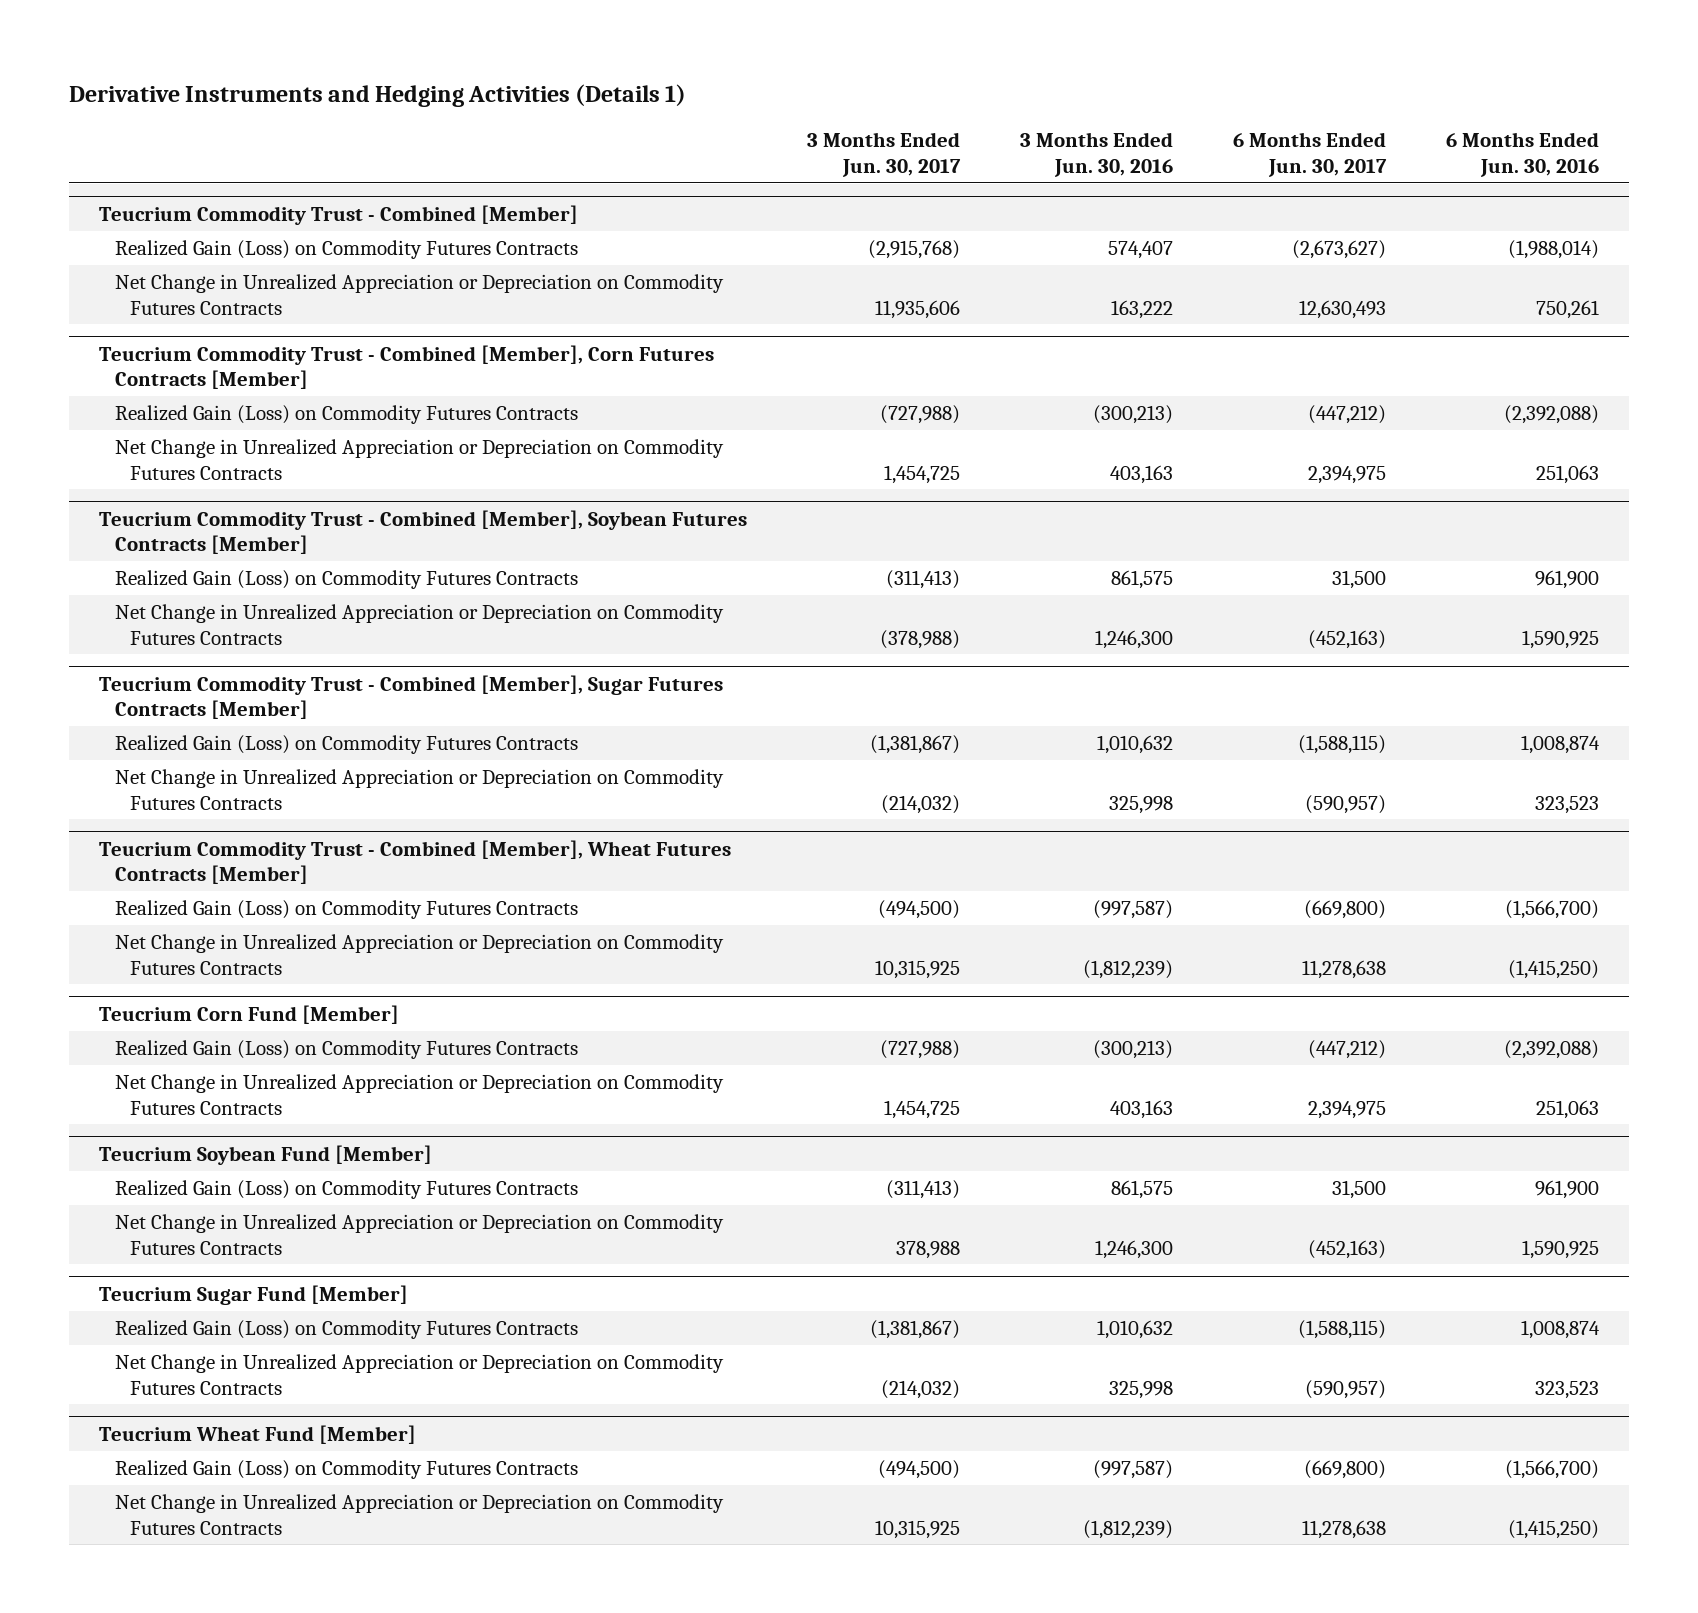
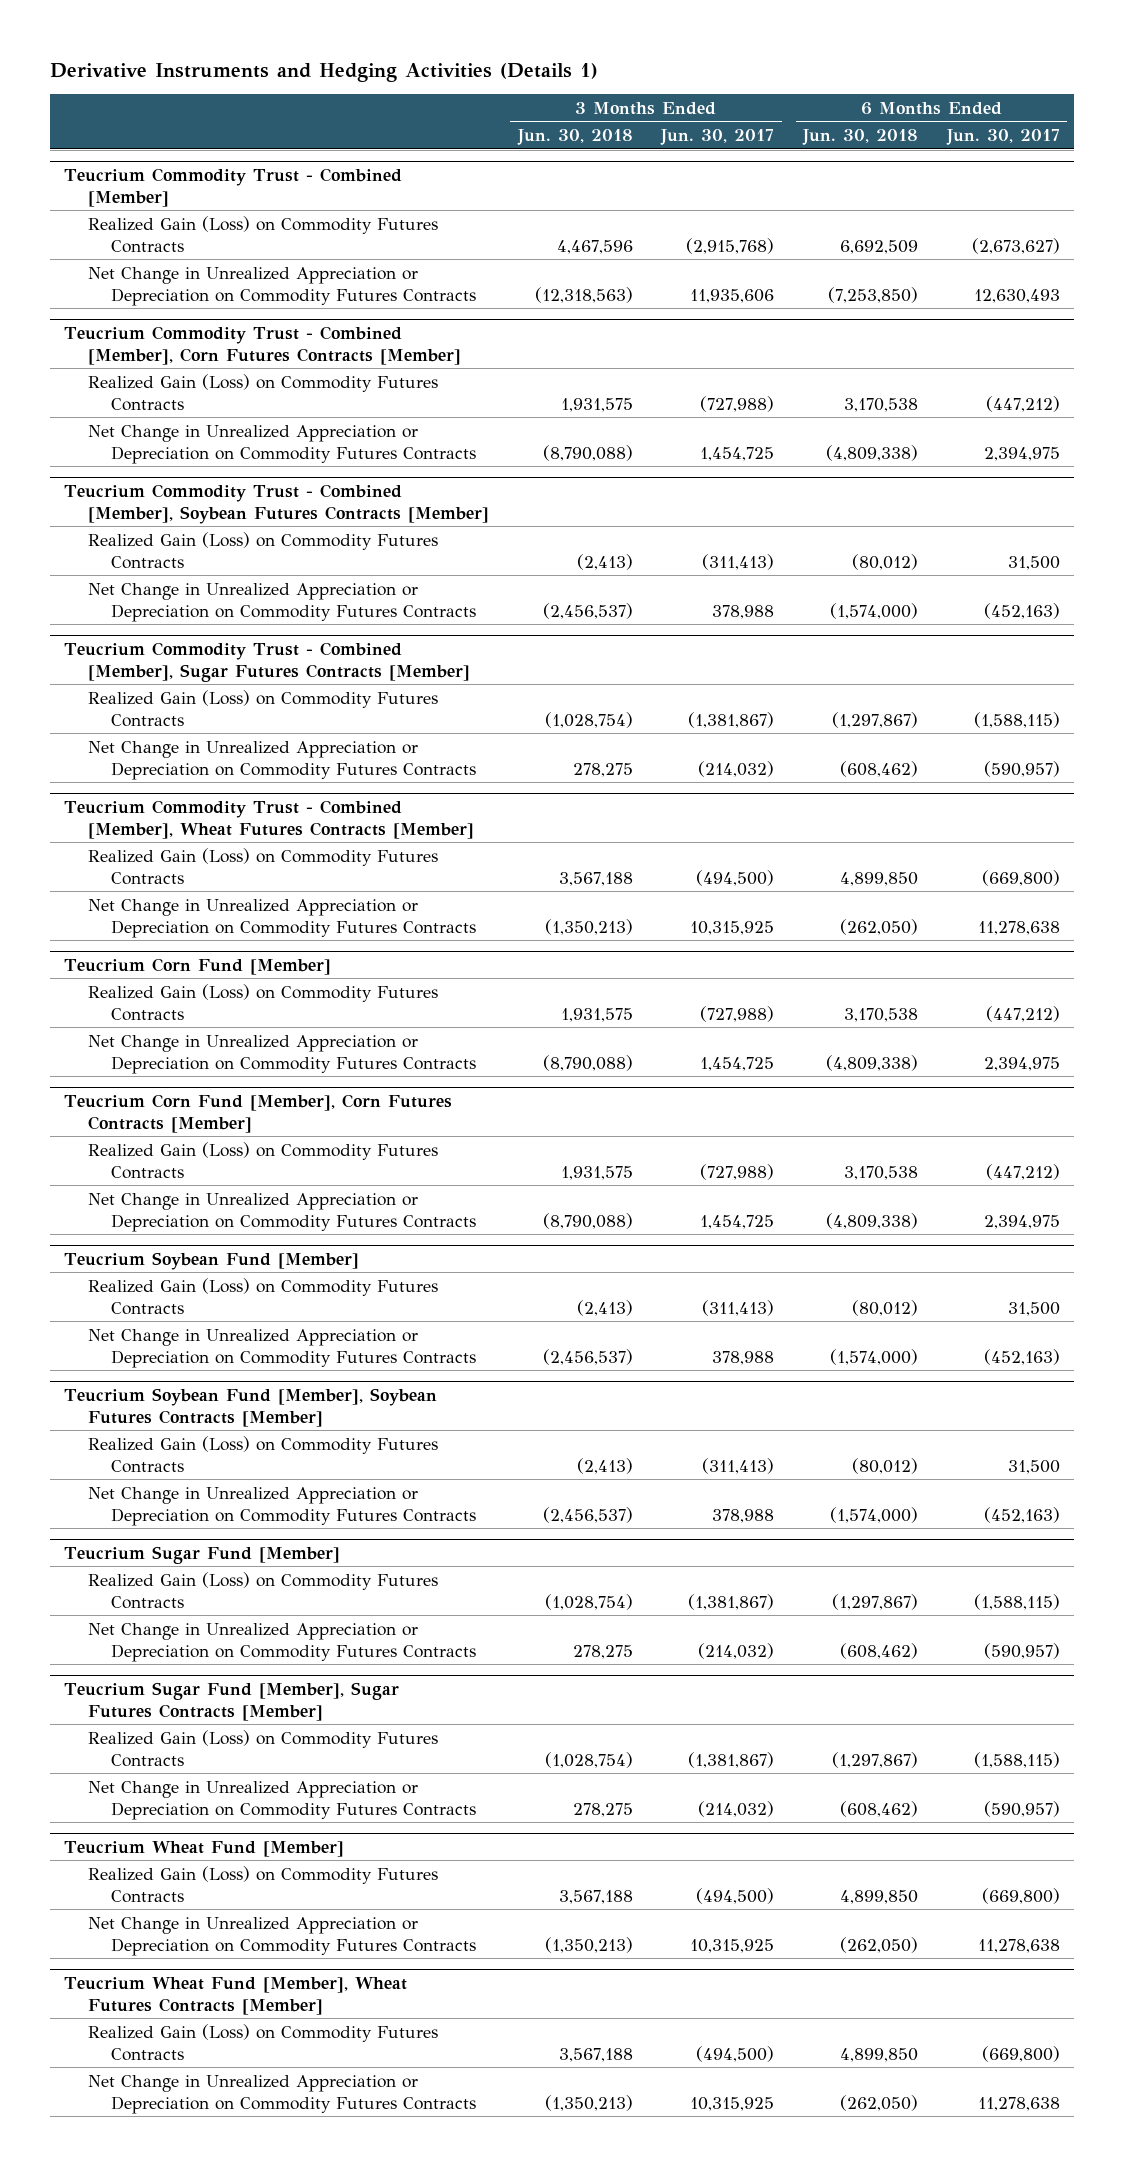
[1020,132,1174,177] 3 Months Ended Jun. 30, 2016 -> none
[1445,132,1599,177] 6 Months Ended Jun. 30, 2016 -> none
none -> [516,129,633,146] Jun. 30, 2018
none -> [802,129,919,146] Jun. 30, 2018
[880,629,961,649] (378,988) -> [712,604,775,619] 378,988
none -> [64,1093,453,1133] Teucrium Corn Fund [Member], Corn Futures Contracts [Member]
none -> [87,1141,438,1179] Realized Gain (Loss) on Commodity Futures Contracts
none -> [87,1192,477,1232] Net Change in Unrealized Appreciation or Depreciation on Commodity Futures Contracts
none -> [64,1387,438,1427] Teucrium Soybean Fund [Member], Soybean Futures Contracts [Member]
none -> [87,1435,438,1473] Realized Gain (Loss) on Commodity Futures Contracts
none -> [87,1486,477,1526] Net Change in Unrealized Appreciation or Depreciation on Commodity Futures Contracts
none -> [64,1681,400,1721] Teucrium Sugar Fund [Member], Sugar Futures Contracts [Member]
none -> [87,1729,438,1767] Realized Gain (Loss) on Commodity Futures Contracts
none -> [87,1780,477,1820] Net Change in Unrealized Appreciation or Depreciation on Commodity Futures Contracts
none -> [64,1976,408,2015] Teucrium Wheat Fund [Member], Wheat Futures Contracts [Member]
none -> [87,2023,438,2061] Realized Gain (Loss) on Commodity Futures Contracts
none -> [87,2074,477,2114] Net Change in Unrealized Appreciation or Depreciation on Commodity Futures Contracts

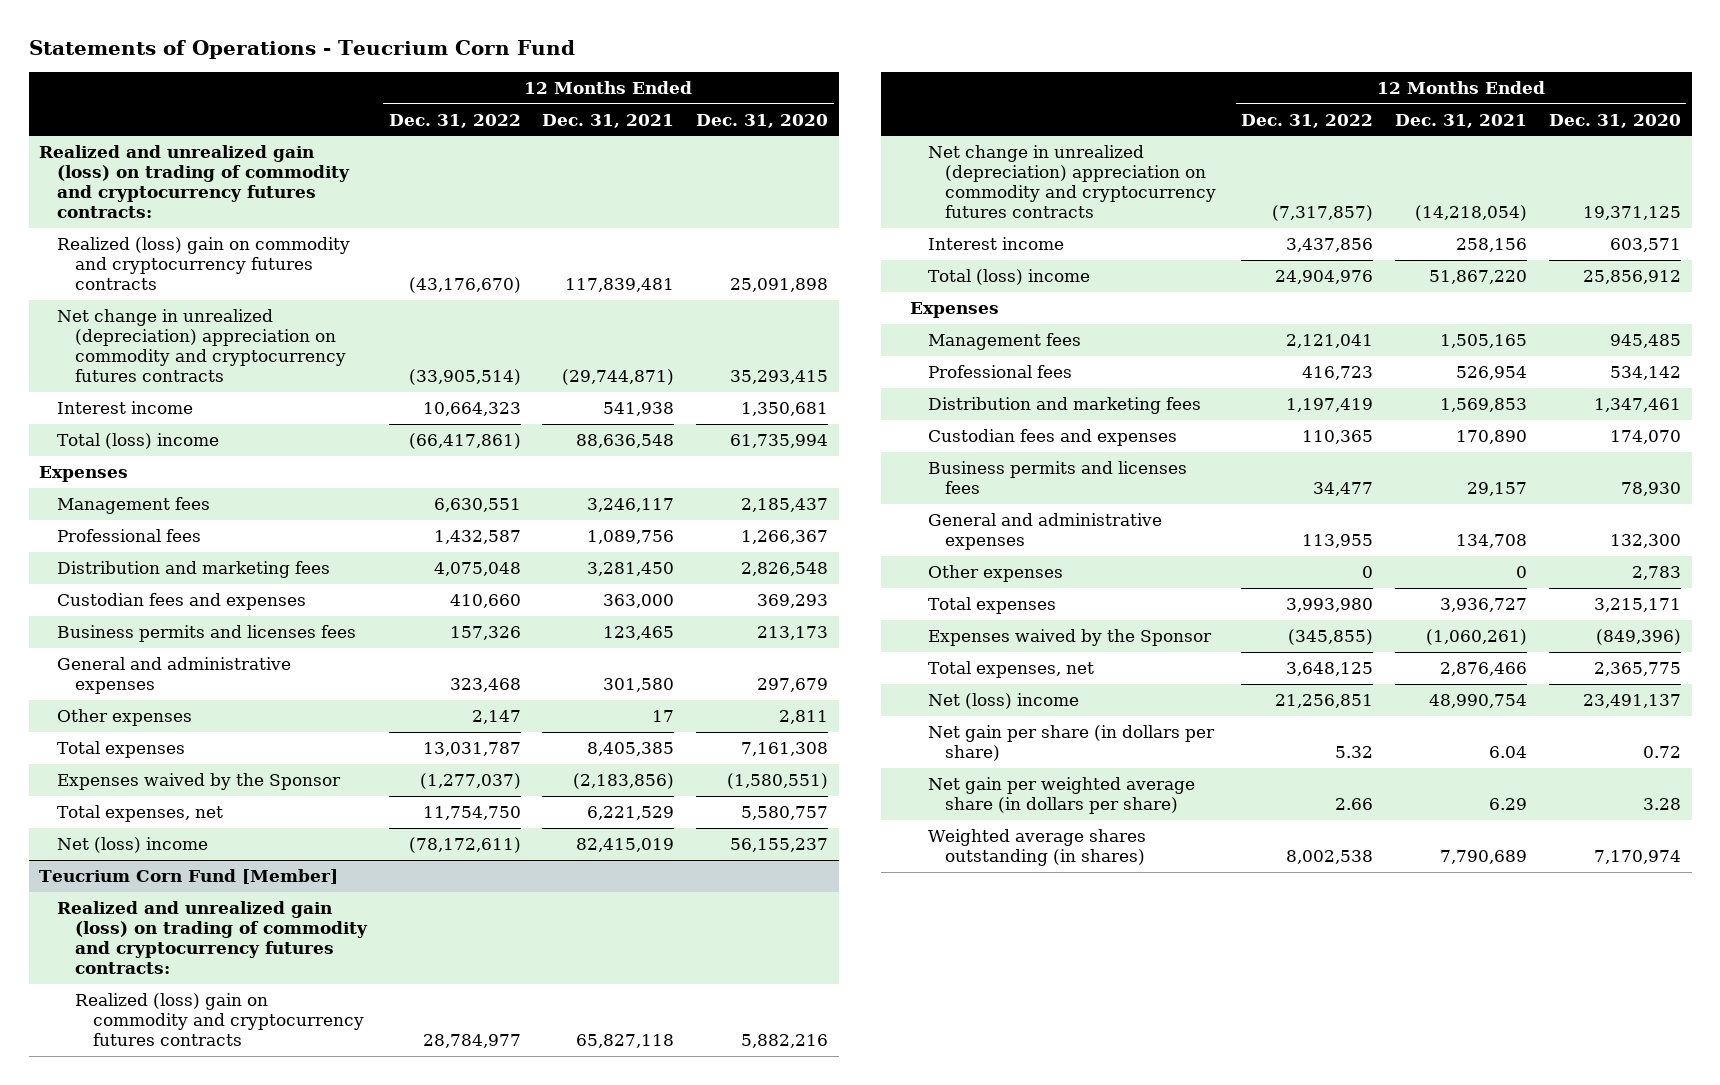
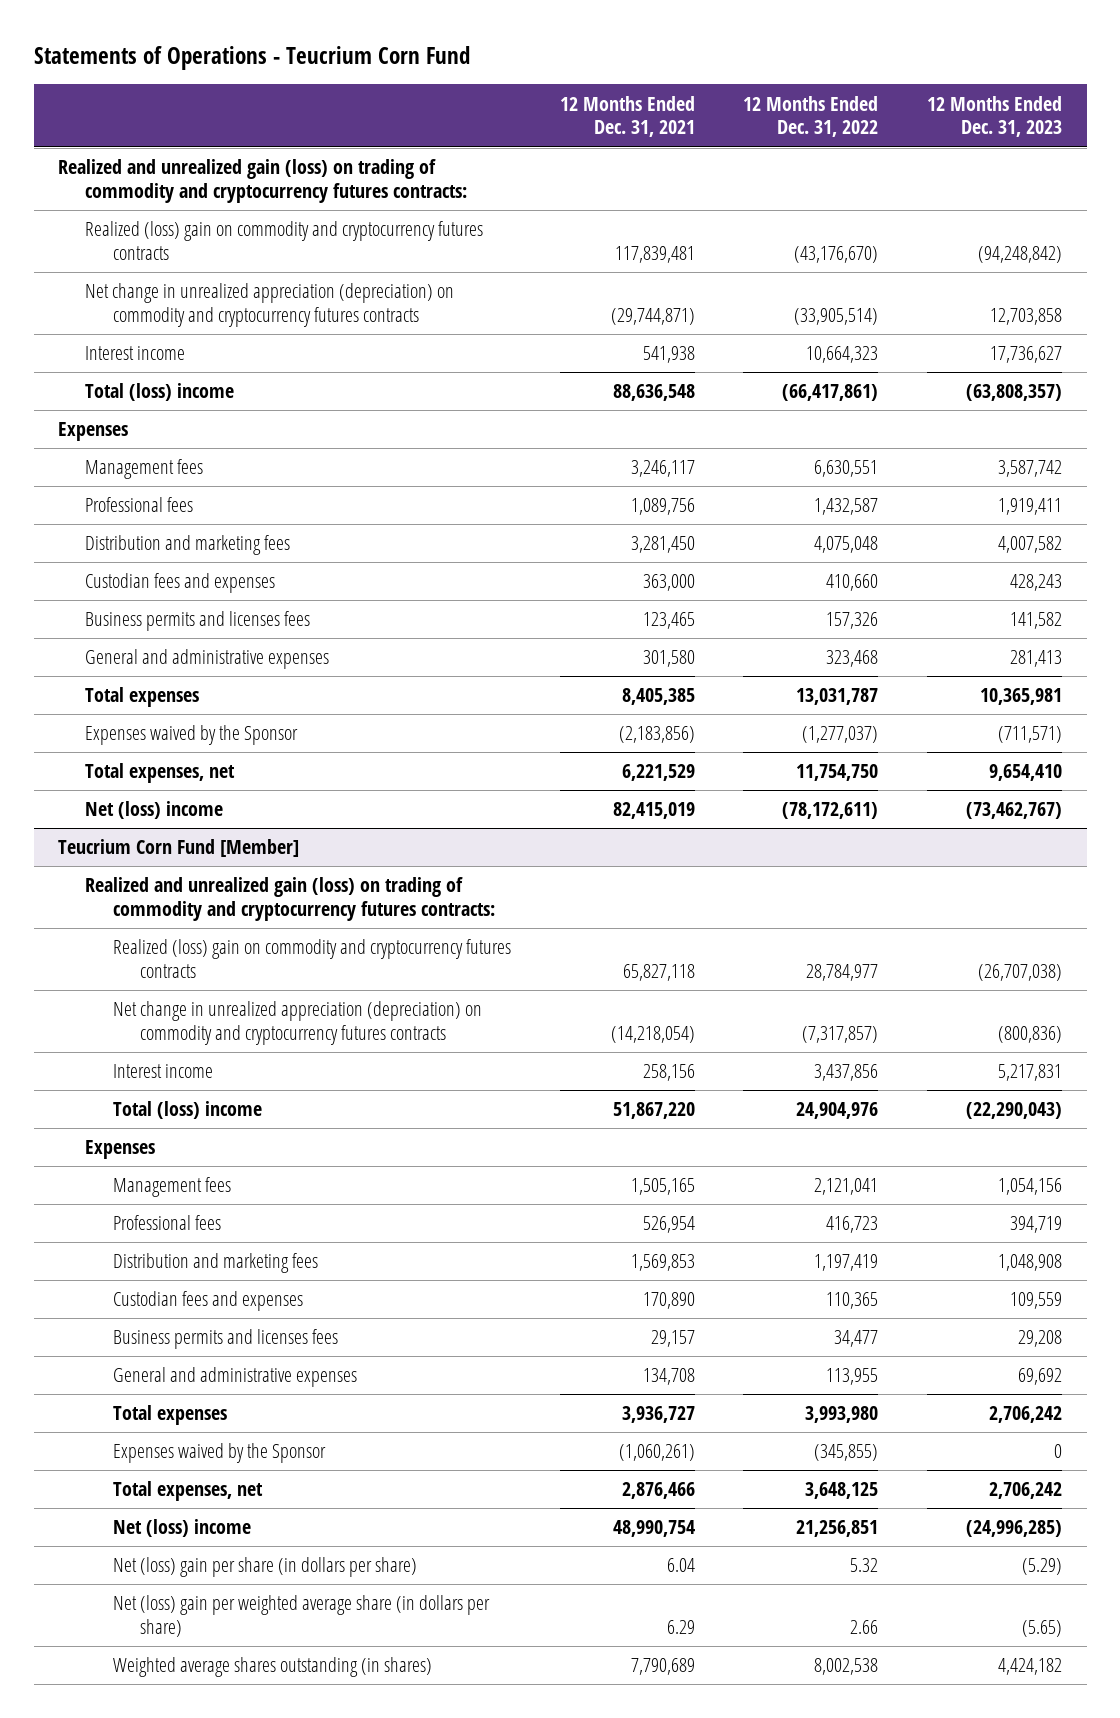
[696,113,829,128] Dec. 31, 2020 -> none
none -> [927,95,1063,138] 12 Months Ended Dec. 31, 2023
[57,309,346,383] Net change in unrealized (depreciation) appreciation on commodity and cryptocurrency futures contracts -> [85,283,455,328] Net change in unrealized appreciation (depreciation) on commodity and cryptocurrency futures contracts
[57,709,193,727] Other expenses -> none
[927,145,1217,219] Net change in unrealized (depreciation) appreciation on commodity and cryptocurrency futures contracts -> [112,1001,482,1046] Net change in unrealized appreciation (depreciation) on commodity and cryptocurrency futures contracts
[927,565,1063,583] Other expenses -> none
[927,725,1215,762] Net gain per share (in dollars per share) -> [112,1557,417,1578] Net (loss) gain per share (in dollars per share)
[927,777,1195,815] Net gain per weighted average share (in dollars per share) -> [112,1595,490,1638] Net (loss) gain per weighted average share (in dollars per share)

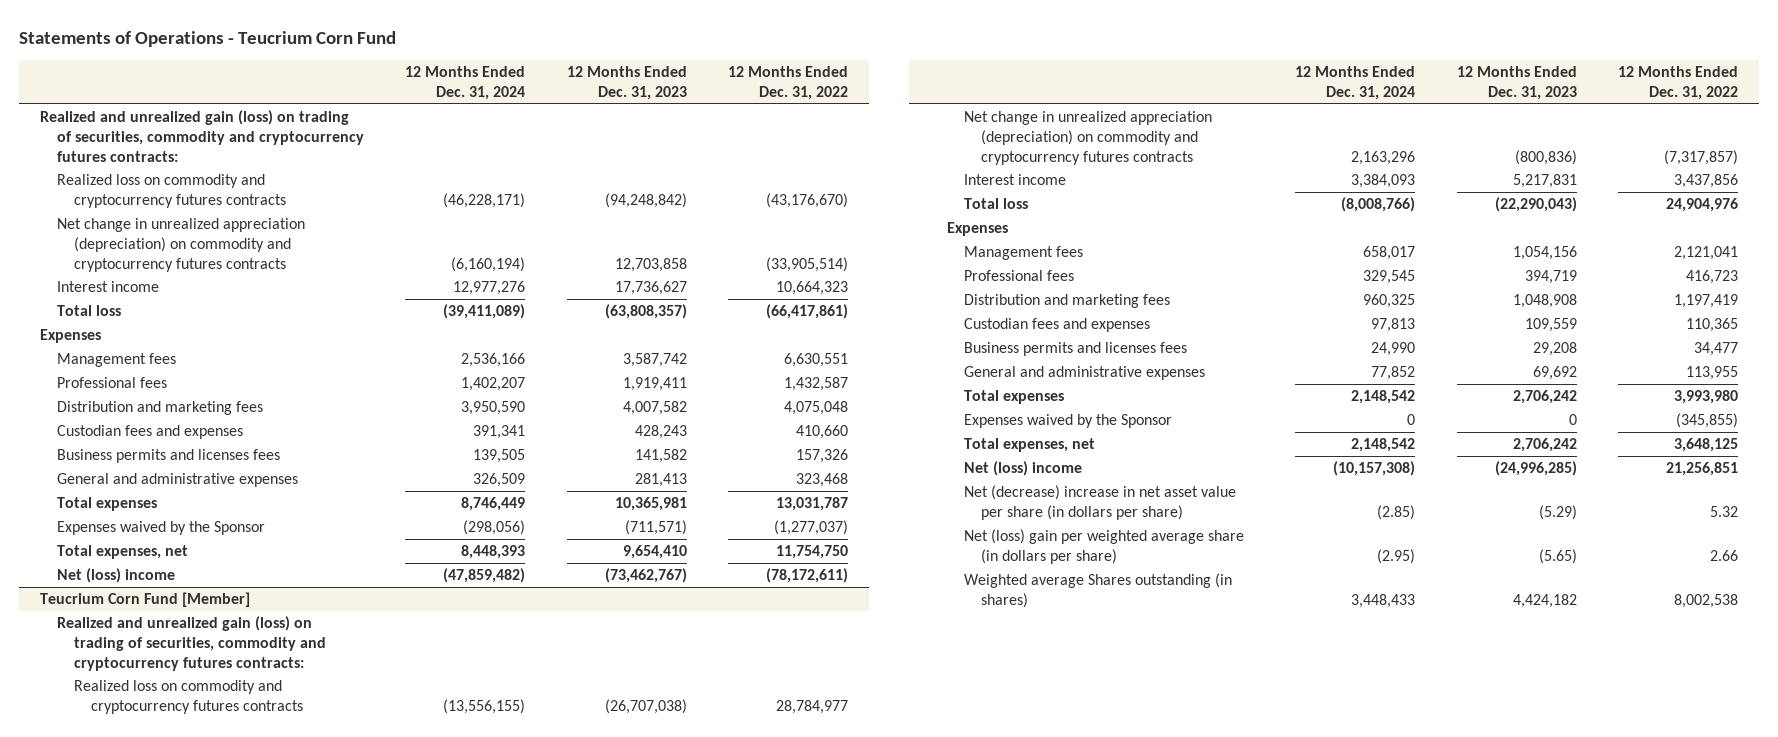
[559,95,695,138] 12 Months Ended Dec. 31, 2021 -> none
none -> [405,66,526,100] 12 Months Ended Dec. 31, 2024
[58,159,468,204] Realized and unrealized gain (loss) on trading of commodity and cryptocurrency futures contracts: -> [39,110,365,162] Realized and unrealized gain (loss) on trading of securities, commodity and cryptocurrency futures contracts:
[85,221,484,261] Realized (loss) gain on commodity and cryptocurrency futures contracts -> [57,174,287,208] Realized loss on commodity and cryptocurrency futures contracts
[85,383,235,402] Total (loss) income -> [57,305,122,317] Total loss
[85,877,495,922] Realized and unrealized gain (loss) on trading of commodity and cryptocurrency futures contracts: -> [57,616,327,671] Realized and unrealized gain (loss) on trading of securities, commodity and cryptocurrency futures contracts:
[112,939,511,979] Realized (loss) gain on commodity and cryptocurrency futures contracts -> [74,680,304,714] Realized loss on commodity and cryptocurrency futures contracts
[112,1101,262,1120] Total (loss) income -> [964,198,1029,210] Total loss
[112,1557,417,1578] Net (loss) gain per share (in dollars per share) -> [964,485,1237,520] Net (decrease) increase in net asset value per share (in dollars per share)
[112,1657,432,1678] Weighted average shares outstanding (in shares) -> [964,573,1233,608] Weighted average Shares outstanding (in shares)

